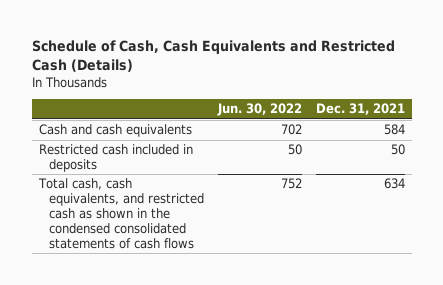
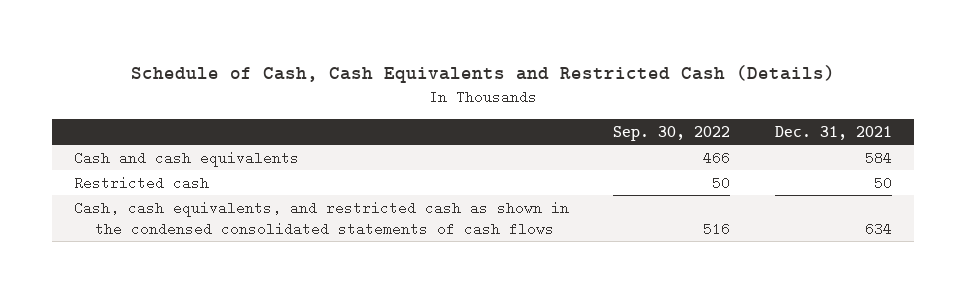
[217,103,303,117] Jun. 30, 2022 -> none
none -> [613,125,731,141] Sep. 30, 2022
[38,144,193,173] Restricted cash included in deposits -> [74,175,210,190] Restricted cash
[37,178,205,249] Total cash, cash equivalents, and restricted cash as shown in the condensed consolidated statements of cash flows -> [74,200,570,236] Cash, cash equivalents, and restricted cash as shown in the condensed consolidated statements of cash flows

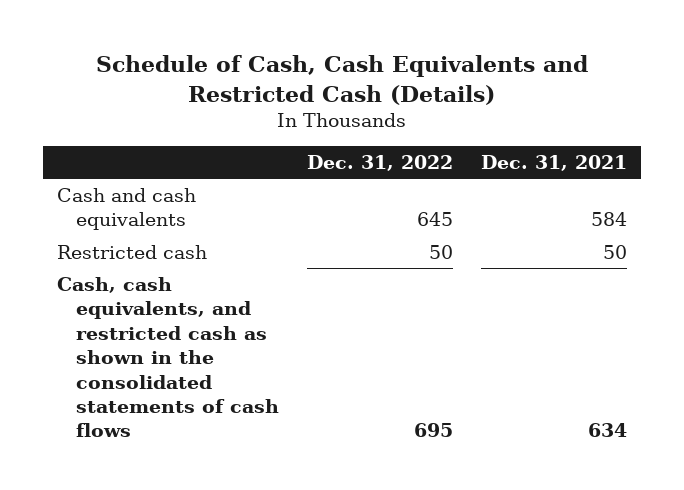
[613,125,731,141] Sep. 30, 2022 -> none
none -> [306,154,453,171] Dec. 31, 2022
[74,200,570,236] Cash, cash equivalents, and restricted cash as shown in the condensed consolidated statements of cash flows -> [57,276,279,438] Cash, cash equivalents, and restricted cash as shown in the consolidated statements of cash flows

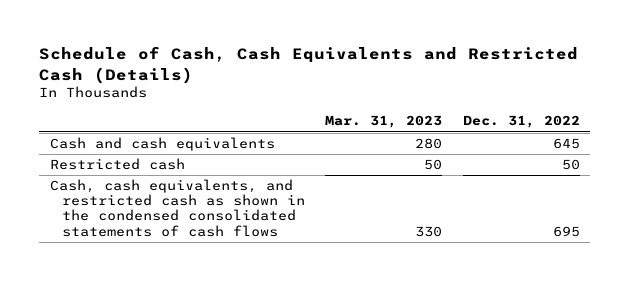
[481,154,628,171] Dec. 31, 2021 -> none
none -> [325,115,443,129] Mar. 31, 2023
[57,276,279,438] Cash, cash equivalents, and restricted cash as shown in the consolidated statements of cash flows -> [49,179,305,237] Cash, cash equivalents, and restricted cash as shown in the condensed consolidated statements of cash flows

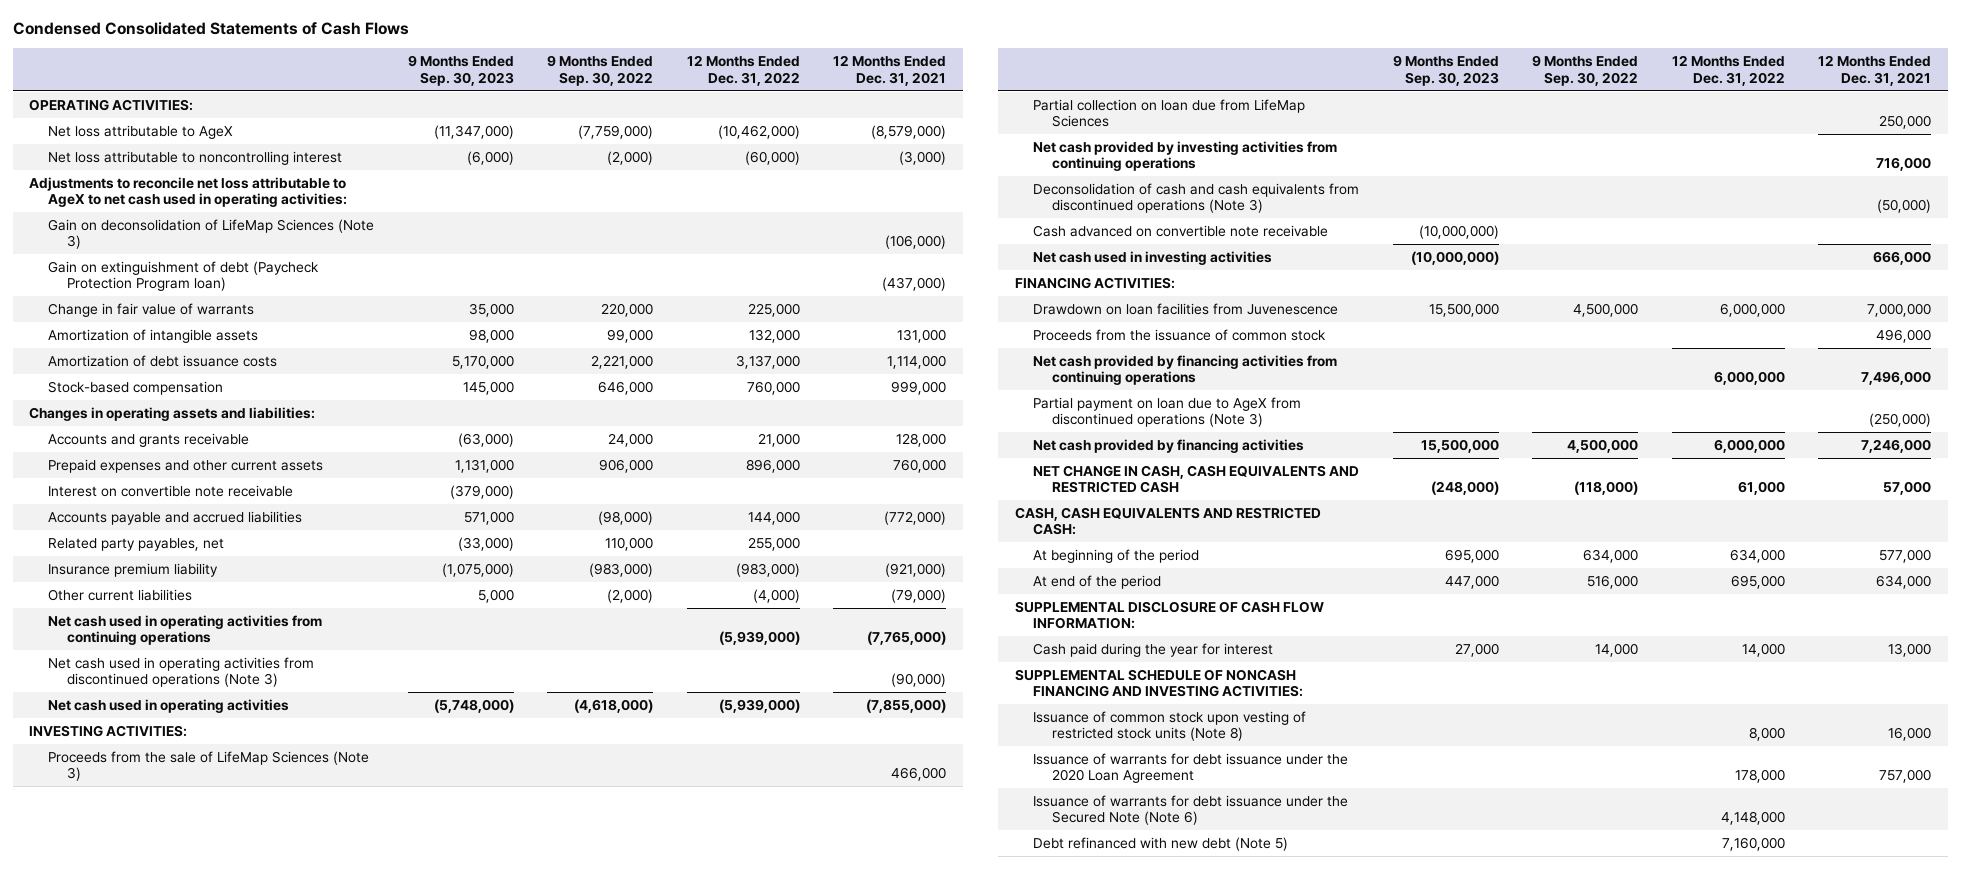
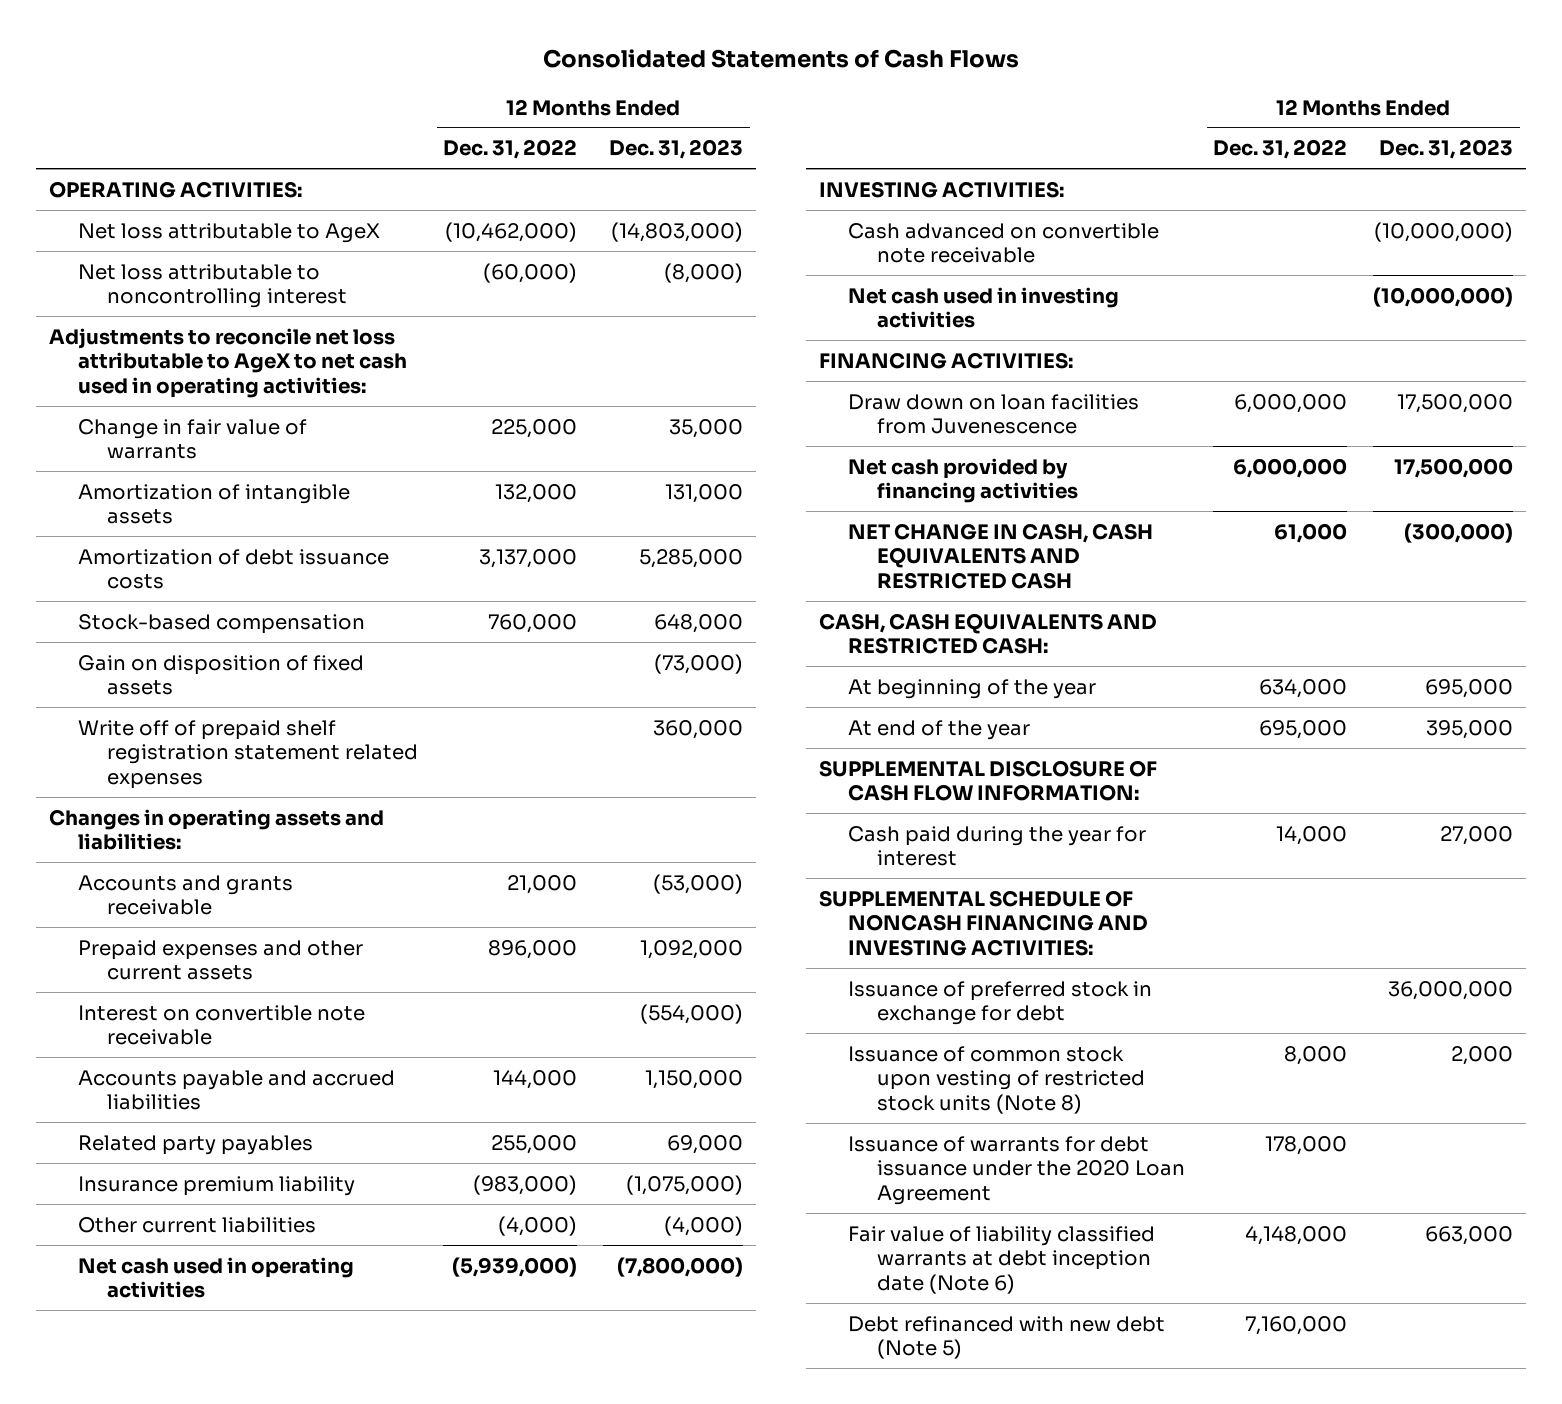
[12,22,409,36] Condensed Consolidated Statements of Cash Flows -> [543,49,1020,69] Consolidated Statements of Cash Flows
[407,55,514,86] 9 Months Ended Sep. 30, 2023 -> none
[547,55,654,86] 9 Months Ended Sep. 30, 2022 -> none
[833,55,947,86] 12 Months Ended Dec. 31, 2021 -> none
none -> [609,139,744,160] Dec. 31, 2023
[48,218,375,250] Gain on deconsolidation of LifeMap Sciences (Note 3) -> none
[48,260,320,292] Gain on extinguishment of debt (Paycheck Protection Program loan) -> none
none -> [77,654,364,696] Gain on disposition of fixed assets
none -> [77,719,418,790] Write off of prepaid shelf registration statement related expenses
[48,537,225,551] Related party payables, net -> [77,1134,313,1155] Related party payables
[48,614,323,646] Net cash used in operating activities from continuing operations -> none
[48,656,315,688] Net cash used in operating activities from discontinued operations (Note 3) -> none
[48,750,370,782] Proceeds from the sale of LifeMap Sciences (Note 3) -> none
[1033,98,1306,128] Partial collection on loan due from LifeMap Sciences -> none
[1033,140,1338,172] Net cash provided by investing activities from continuing operations -> none
[1033,182,1360,214] Deconsolidation of cash and cash equivalents from discontinued operations (Note 3) -> none
[1033,328,1327,341] Proceeds from the issuance of common stock -> none
[1033,354,1338,386] Net cash provided by financing activities from continuing operations -> none
[1033,396,1302,428] Partial payment on loan due to AgeX from discontinued operations (Note 3) -> none
[1033,302,1339,315] Drawdown on loan facilities from Juvenescence -> [847,393,1139,435] Draw down on loan facilities from Juvenescence
[1033,548,1200,563] At beginning of the period -> [847,678,1096,699] At beginning of the year
[1033,574,1162,589] At end of the period -> [847,719,1030,740] At end of the year
none -> [847,980,1152,1026] Issuance of preferred stock in exchange for debt
[1033,794,1349,826] Issuance of warrants for debt issuance under the Secured Note (Note 6) -> [847,1225,1155,1295] Fair value of liability classified warrants at debt inception date (Note 6)

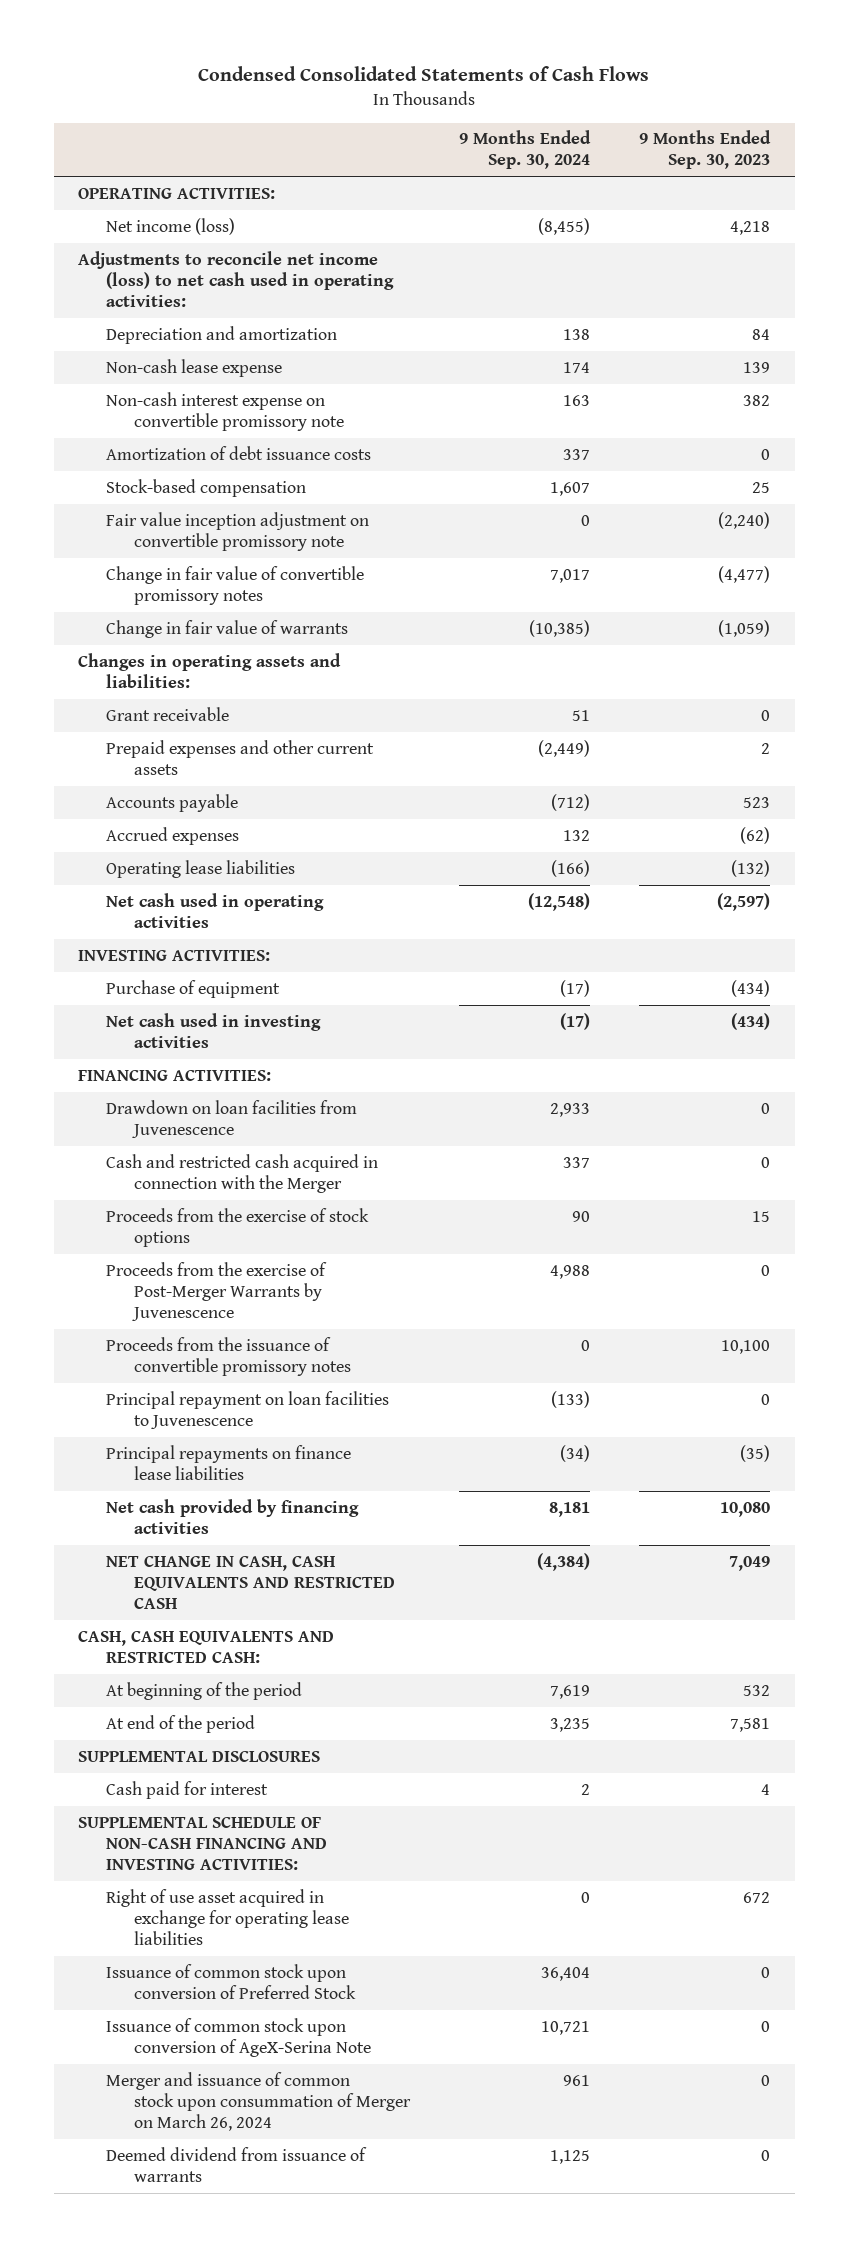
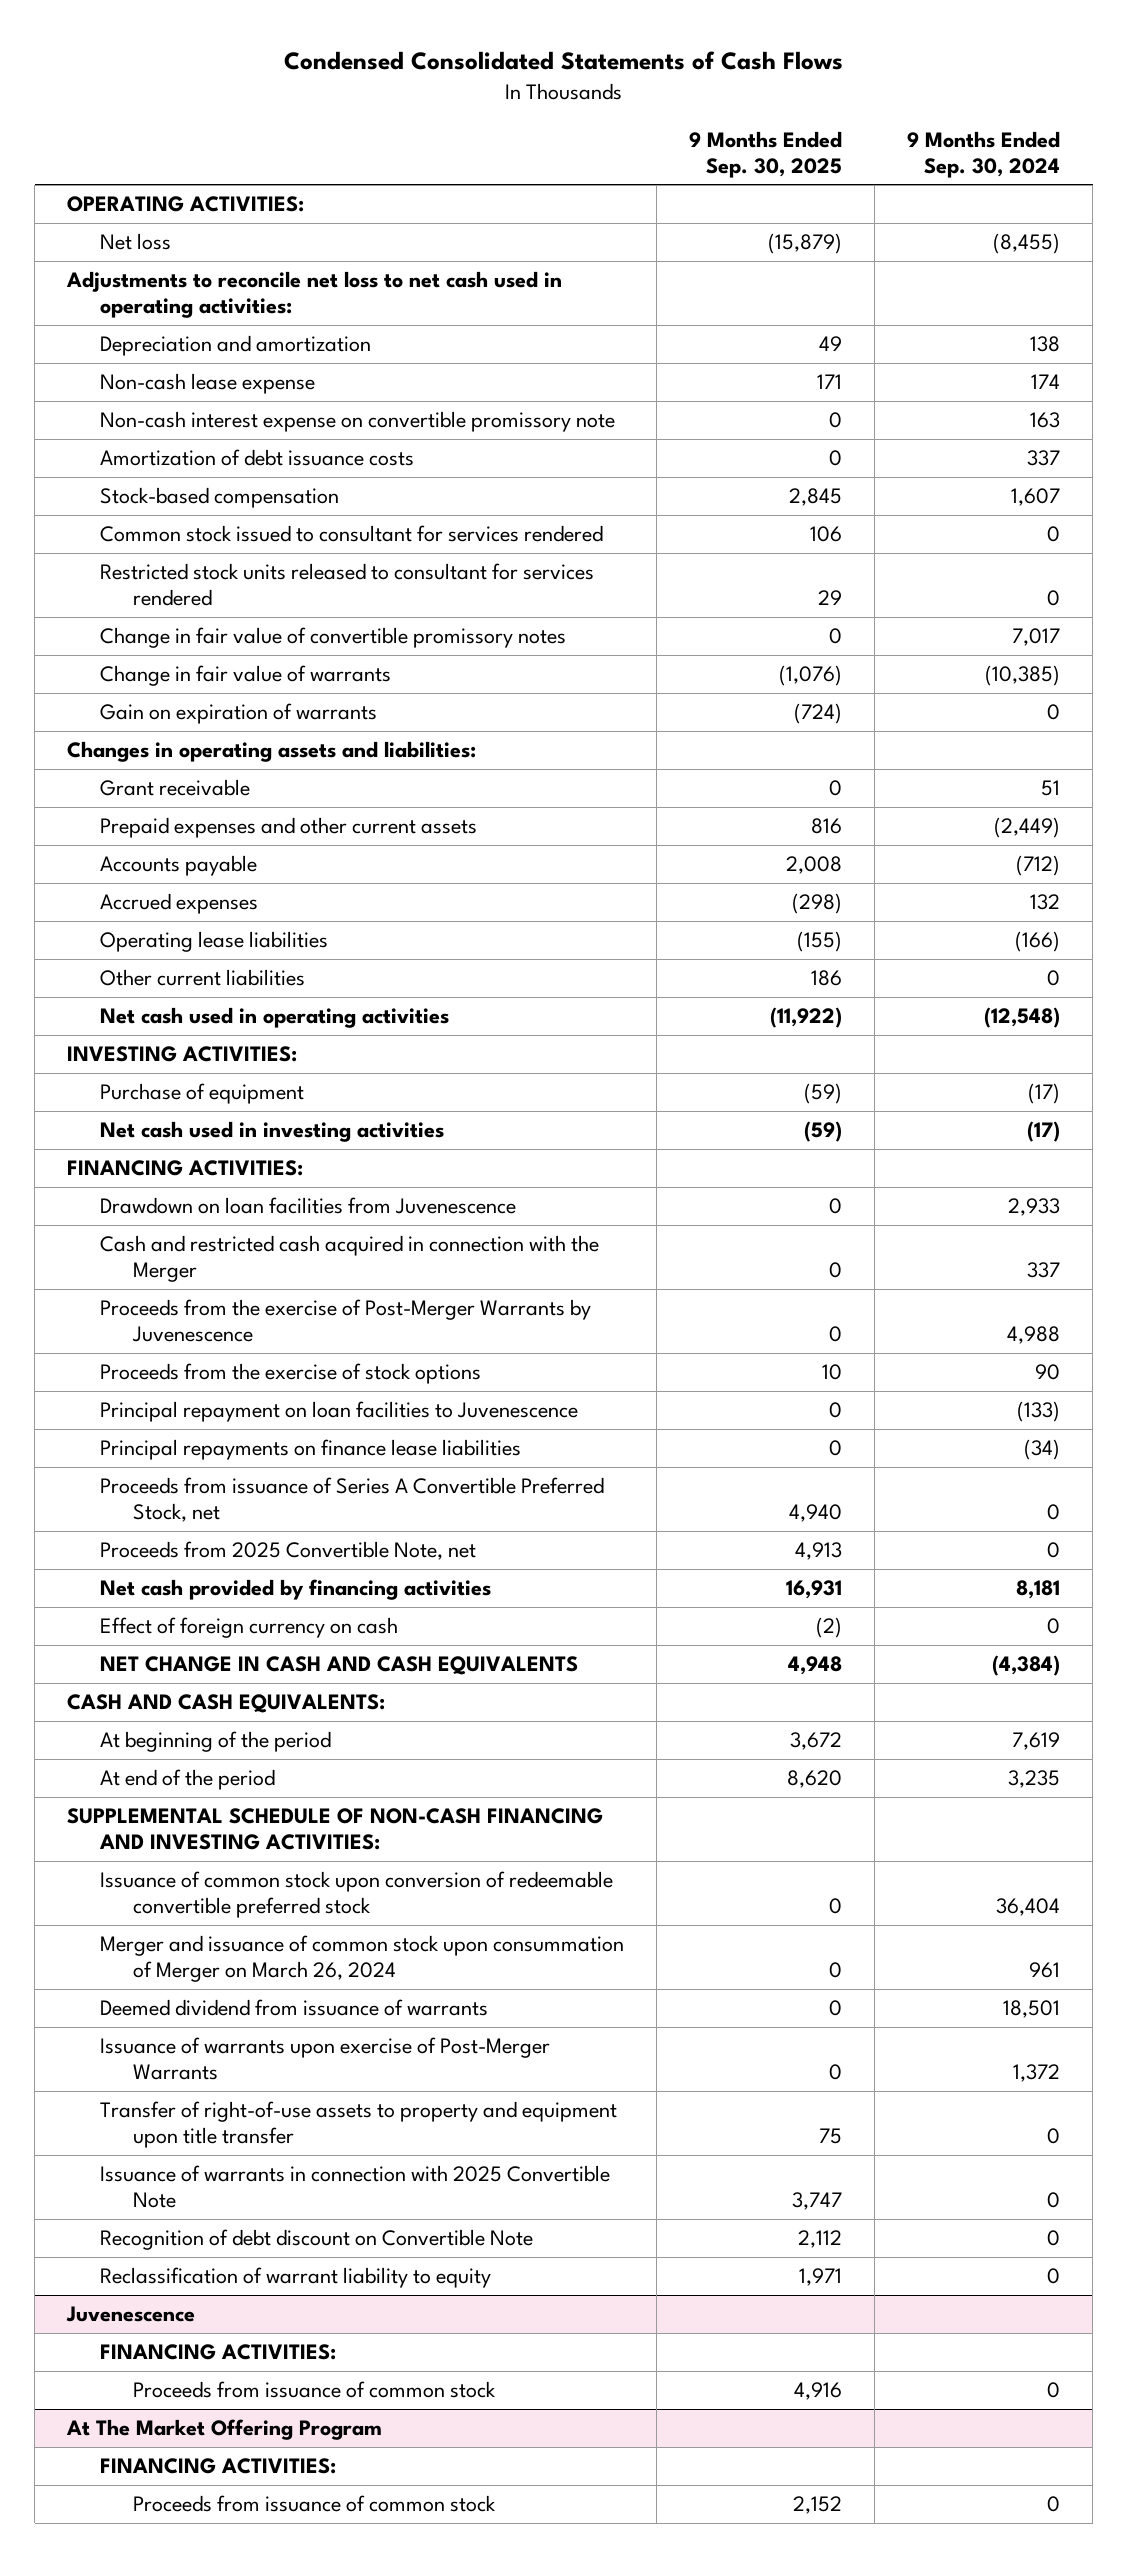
[639,130,772,170] 9 Months Ended Sep. 30, 2023 -> none
none -> [689,130,843,178] 9 Months Ended Sep. 30, 2025
[106,217,236,235] Net income (loss) -> [100,233,172,251] Net loss
[78,250,395,307] Adjustments to reconcile net income (loss) to net cash used in operating activities: -> [66,271,563,318] Adjustments to reconcile net loss to net cash used in operating activities:
[106,511,370,551] Fair value inception adjustment on convertible promissory note -> none
none -> [100,525,604,543] Common stock issued to consultant for services rendered
none -> [100,563,595,606] Restricted stock units released to consultant for services rendered
none -> [100,703,378,725] Gain on expiration of warrants
none -> [100,969,306,987] Other current liabilities
[106,1336,352,1376] Proceeds from the issuance of convertible promissory notes -> none
[106,1207,370,1247] Proceeds from the exercise of stock options -> [100,1363,482,1385] Proceeds from the exercise of stock options
none -> [100,1477,605,1522] Proceeds from issuance of Series A Convertible Preferred Stock, net
none -> [100,1541,477,1561] Proceeds from 2025 Convertible Note, net
none -> [100,1617,399,1639] Effect of foreign currency on cash
[106,1555,396,1609] NET CHANGE IN CASH, CASH EQUIVALENTS AND RESTRICTED CASH -> [100,1656,579,1676] NET CHANGE IN CASH AND CASH EQUIVALENTS
[78,1630,335,1663] CASH, CASH EQUIVALENTS AND RESTRICTED CASH: -> [67,1694,386,1714] CASH AND CASH EQUIVALENTS:
[78,1750,321,1762] SUPPLEMENTAL DISCLOSURES -> none
[106,1780,269,1799] Cash paid for interest -> none
[106,1888,350,1945] Right of use asset acquired in exchange for operating lease liabilities -> none
[106,2017,372,2057] Issuance of common stock upon conversion of AgeX-Serina Note -> none
[106,1963,357,1999] Issuance of common stock upon conversion of Preferred Stock -> [100,1871,614,1918] Issuance of common stock upon conversion of redeemable convertible preferred stock
[550,2149,591,2164] 1,125 -> [1003,2000,1061,2019] 18,501
none -> [100,2037,551,2080] Issuance of warrants upon exercise of Post-Merger Warrants
none -> [100,2101,618,2148] Transfer of right-of-use assets to property and equipment upon title transfer
none -> [100,2165,611,2208] Issuance of warrants in connection with 2025 Convertible Note
none -> [100,2229,534,2251] Recognition of debt discount on Convertible Note
none -> [100,2267,492,2289] Reclassification of warrant liability to equity
none -> [66,2306,196,2323] Juvenescence
none -> [100,2344,337,2361] FINANCING ACTIVITIES:
none -> [133,2381,497,2399] Proceeds from issuance of common stock
none -> [66,2419,383,2441] At The Market Offering Program
none -> [100,2458,337,2475] FINANCING ACTIVITIES:
none -> [133,2495,497,2513] Proceeds from issuance of common stock

